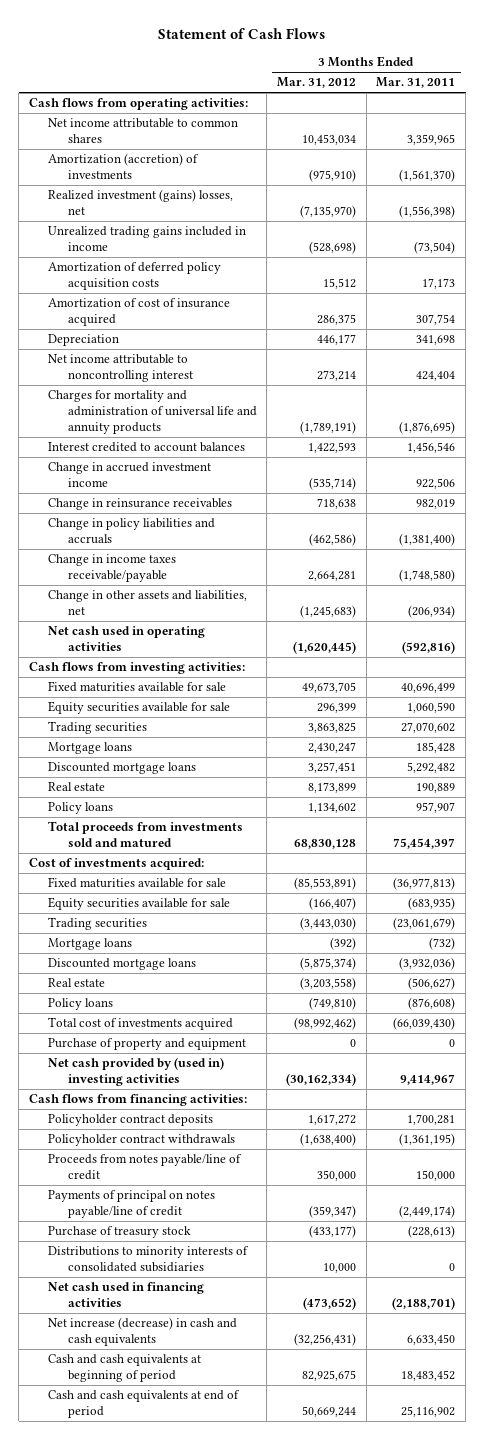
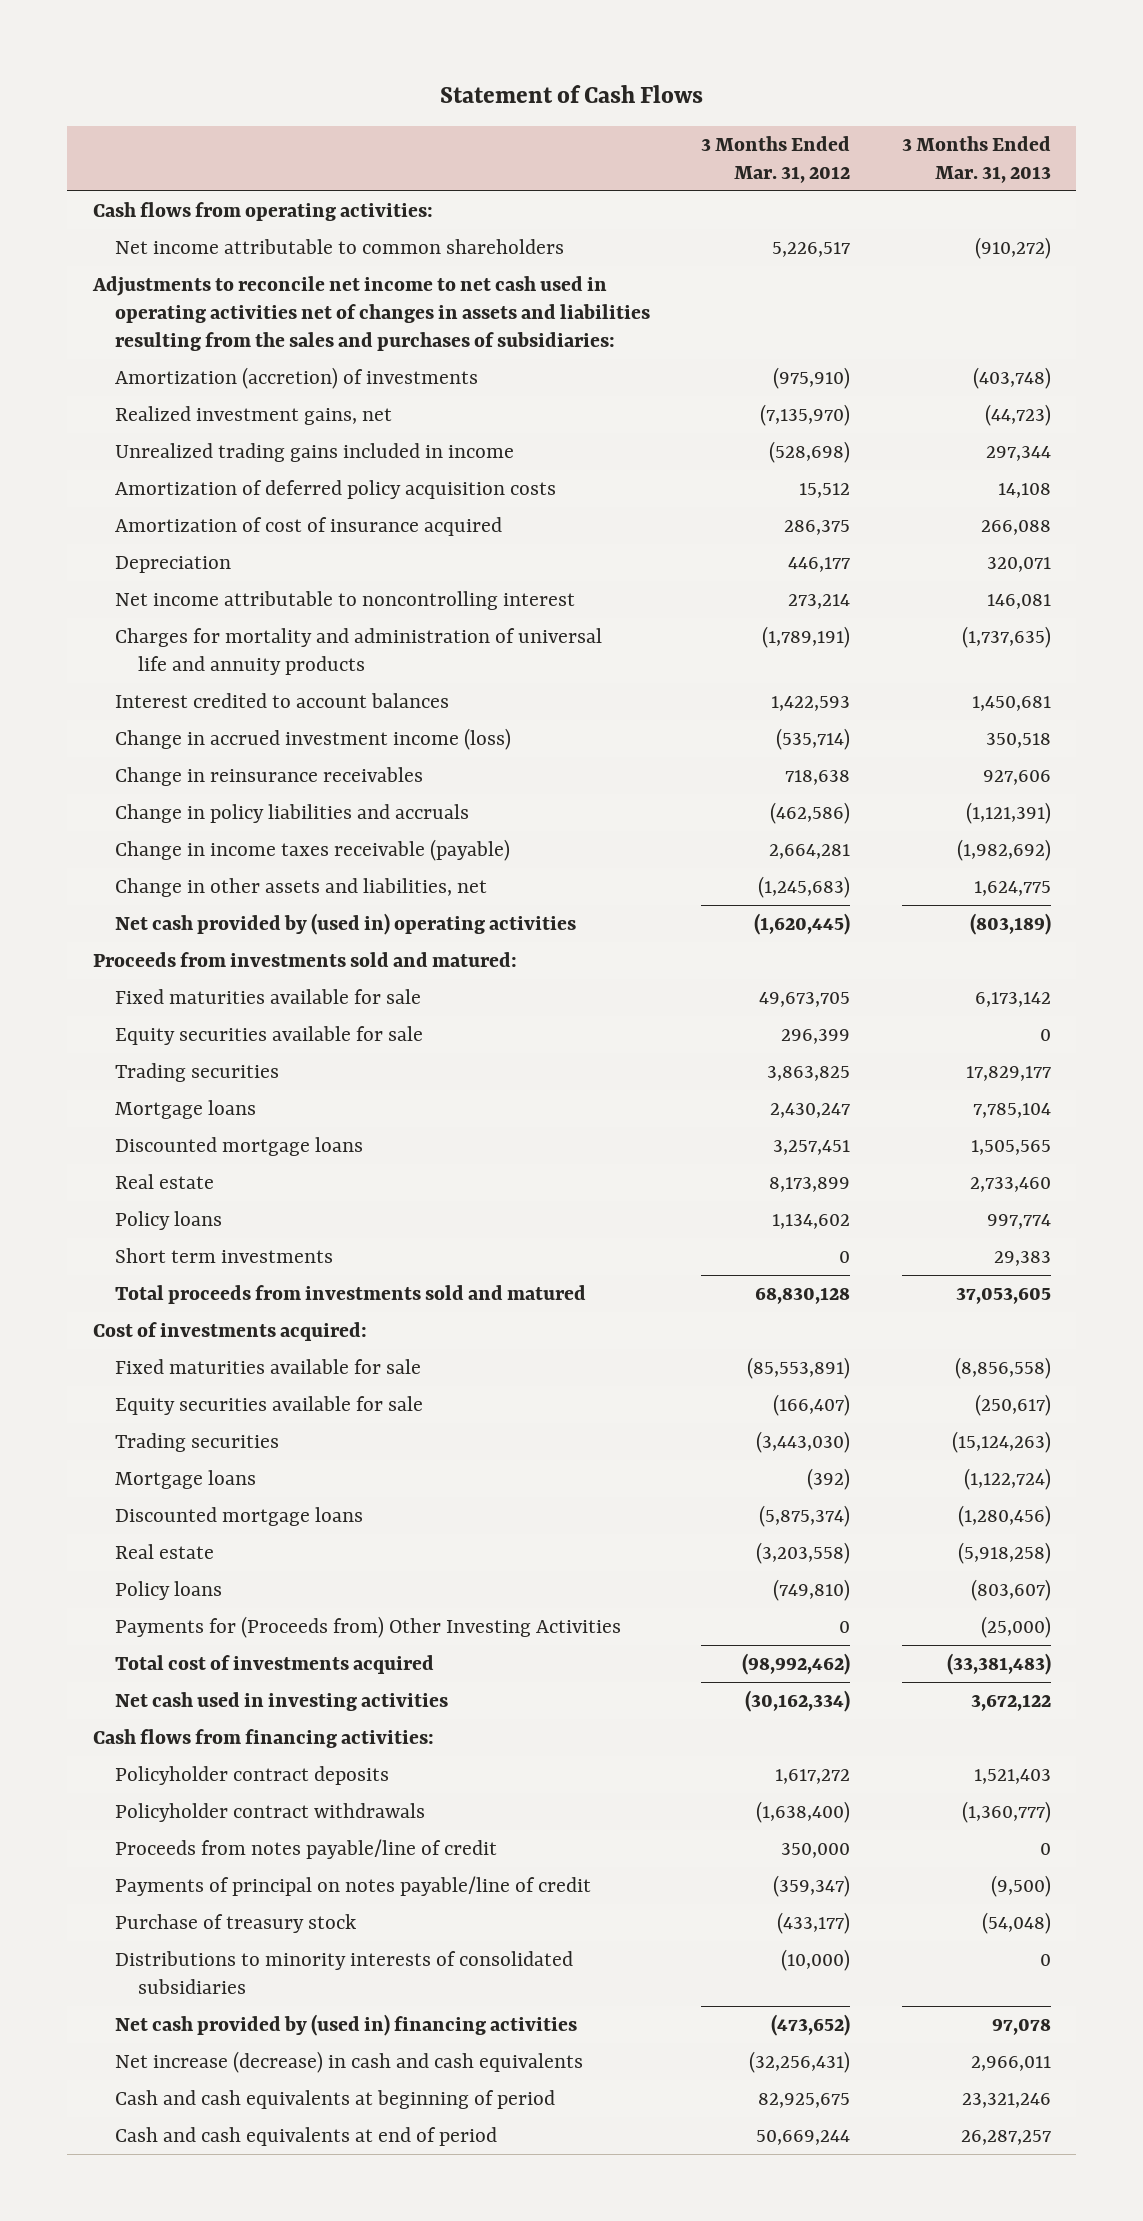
[376,77,456,89] Mar. 31, 2011 -> none
none -> [901,135,1051,183] 3 Months Ended Mar. 31, 2013
[48,118,239,143] Net income attributable to common shares -> [115,239,565,255] Net income attributable to common shareholders
[302,133,357,145] 10,453,034 -> [772,242,851,258] 5,226,517
none -> [91,276,651,352] Adjustments to reconcile net income to net cash used in operating activities net of changes in assets and liabilities resulting from the sales and purchases of subsidiaries:
[48,189,234,215] Realized investment (gains) losses, net -> [115,406,393,426] Realized investment gains, net
[48,462,212,487] Change in accrued investment income -> [115,728,512,751] Change in accrued investment income (loss)
[48,554,177,582] Change in income taxes receivable/payable -> [115,839,511,862] Change in income taxes receivable (payable)
[29,662,246,675] Cash flows from investing activities: -> none
[48,626,206,651] Net cash used in operating activities -> [115,913,577,936] Net cash provided by (used in) operating activities
none -> [92,952,517,968] Proceeds from investments sold and matured:
none -> [115,1248,334,1264] Short term investments
none -> [115,1616,622,1639] Payments for (Proceeds from) Other Investing Activities
[48,1038,247,1051] Purchase of property and equipment -> none
[48,1057,225,1086] Net cash provided by (used in) investing activities -> [115,1692,449,1712] Net cash used in investing activities
[323,1262,357,1273] 10,000 -> [781,1949,851,1972] (10,000)
[48,1282,205,1307] Net cash used in financing activities -> [115,2014,578,2037] Net cash provided by (used in) financing activities

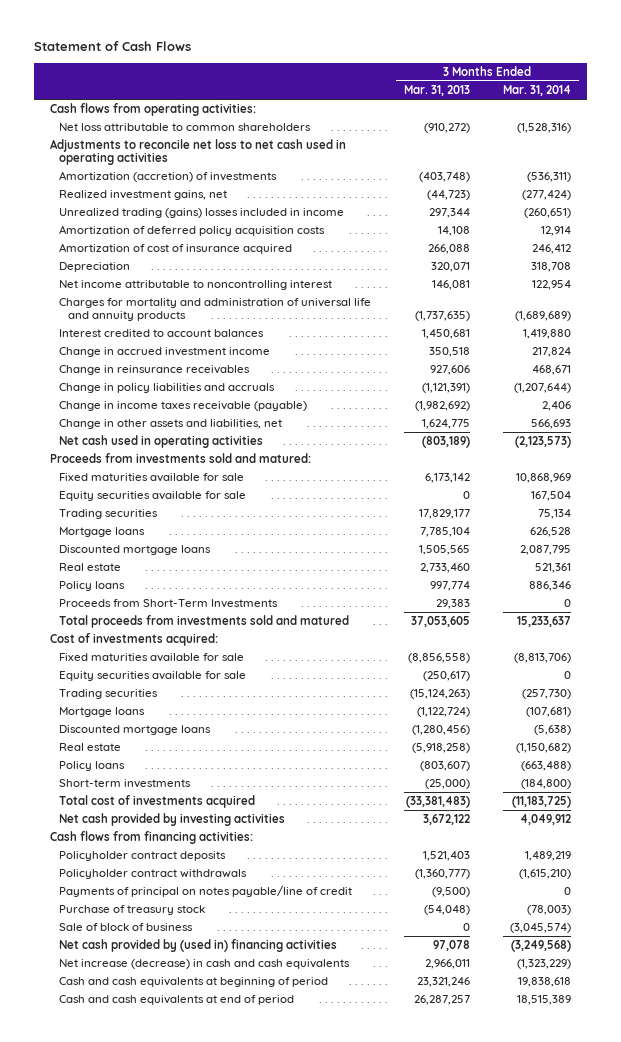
[701,135,851,183] 3 Months Ended Mar. 31, 2012 -> none
none -> [502,85,571,97] Mar. 31, 2014
[115,239,565,255] Net income attributable to common shareholders -> [59,123,312,132] Net loss attributable to common shareholders
[91,276,651,352] Adjustments to reconcile net income to net cash used in operating activities net of changes in assets and liabilities resulting from the sales and purchases of subsidiaries: -> [49,139,346,166] Adjustments to reconcile net loss to net cash used in operating activities
[115,443,515,463] Unrealized trading gains included in income -> [59,208,345,219] Unrealized trading (gains) losses included in income
[115,728,512,751] Change in accrued investment income (loss) -> [59,347,271,358] Change in accrued investment income
[115,913,577,936] Net cash provided by (used in) operating activities -> [59,435,264,449] Net cash used in operating activities
[115,1248,334,1264] Short term investments -> [59,599,279,609] Proceeds from Short-Term Investments
[115,1616,622,1639] Payments for (Proceeds from) Other Investing Activities -> [59,779,192,789] Short-term investments
[115,1692,449,1712] Net cash used in investing activities -> [59,813,286,827] Net cash provided by investing activities
[115,1839,498,1860] Proceeds from notes payable/line of credit -> none
[115,1951,574,1995] Distributions to minority interests of consolidated subsidiaries -> none
none -> [59,923,194,932] Sale of block of business

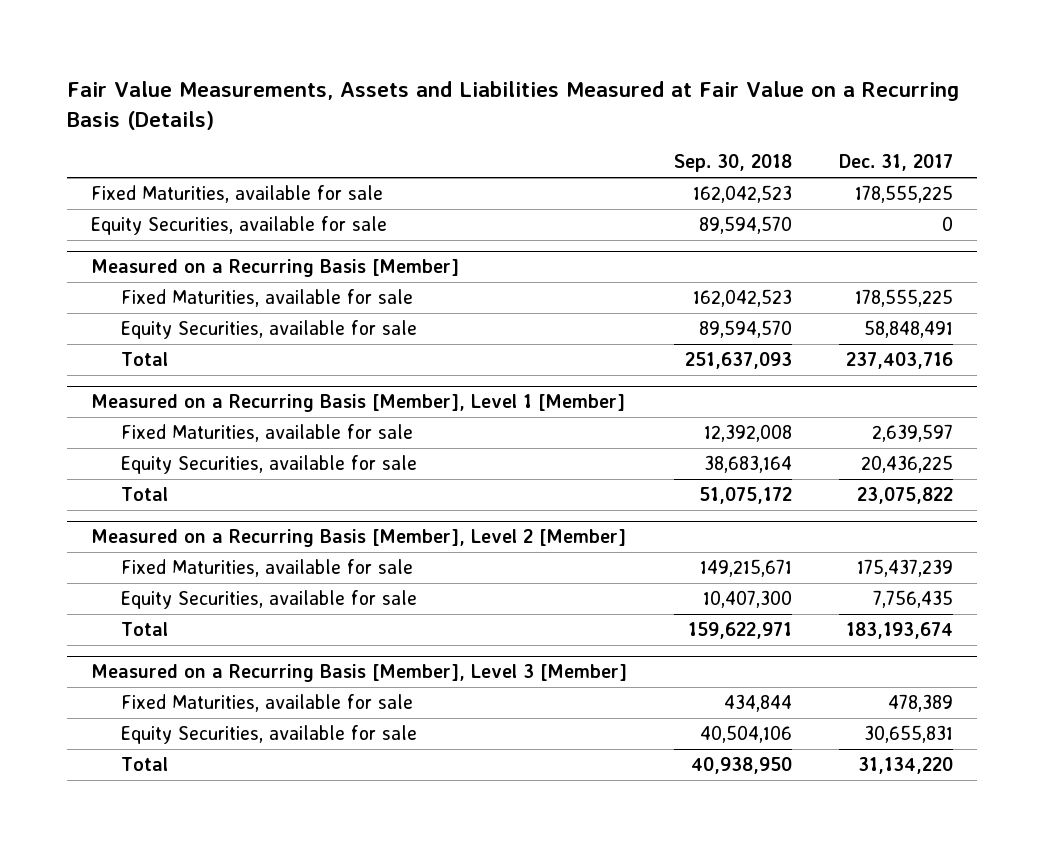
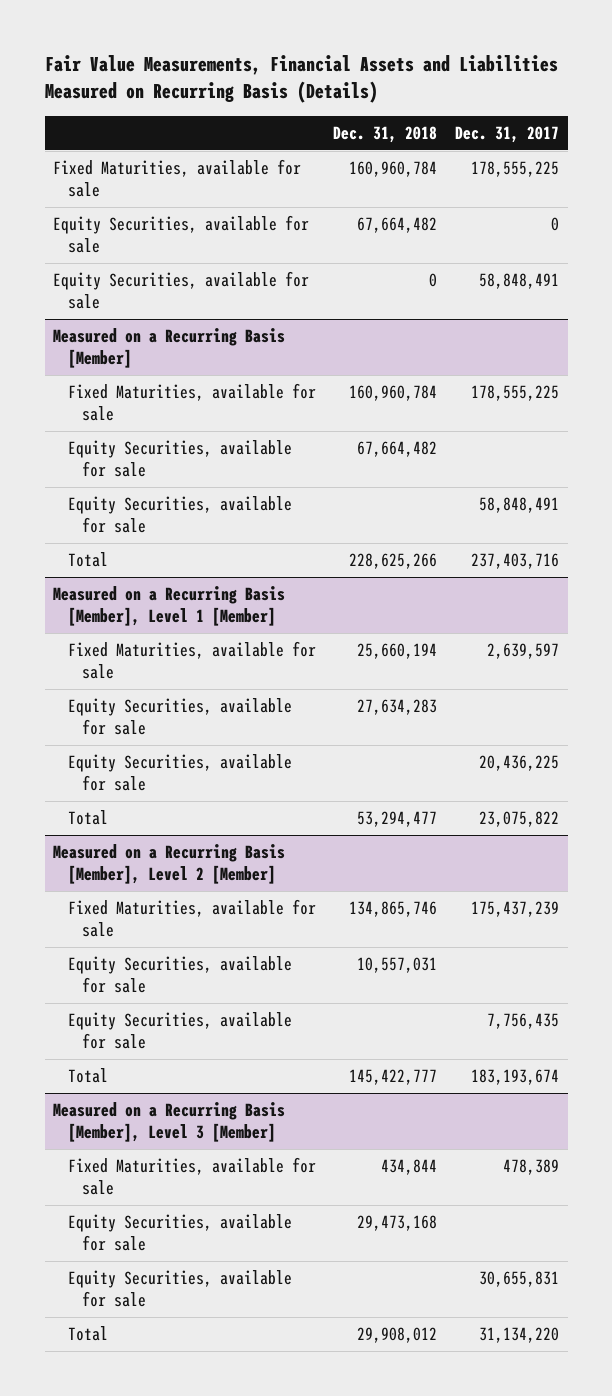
[67,81,960,131] Fair Value Measurements, Assets and Liabilities Measured at Fair Value on a Recurring Basis (Details) -> [44,55,558,104] Fair Value Measurements, Financial Assets and Liabilities Measured on Recurring Basis (Details)
[673,154,792,173] Sep. 30, 2018 -> none
none -> [333,125,438,143] Dec. 31, 2018
none -> [53,271,310,309] Equity Securities, available for sale
none -> [67,440,292,477] Equity Securities, available for sale
none -> [67,698,292,735] Equity Securities, available for sale
none -> [67,956,292,993] Equity Securities, available for sale
none -> [67,1214,292,1251] Equity Securities, available for sale

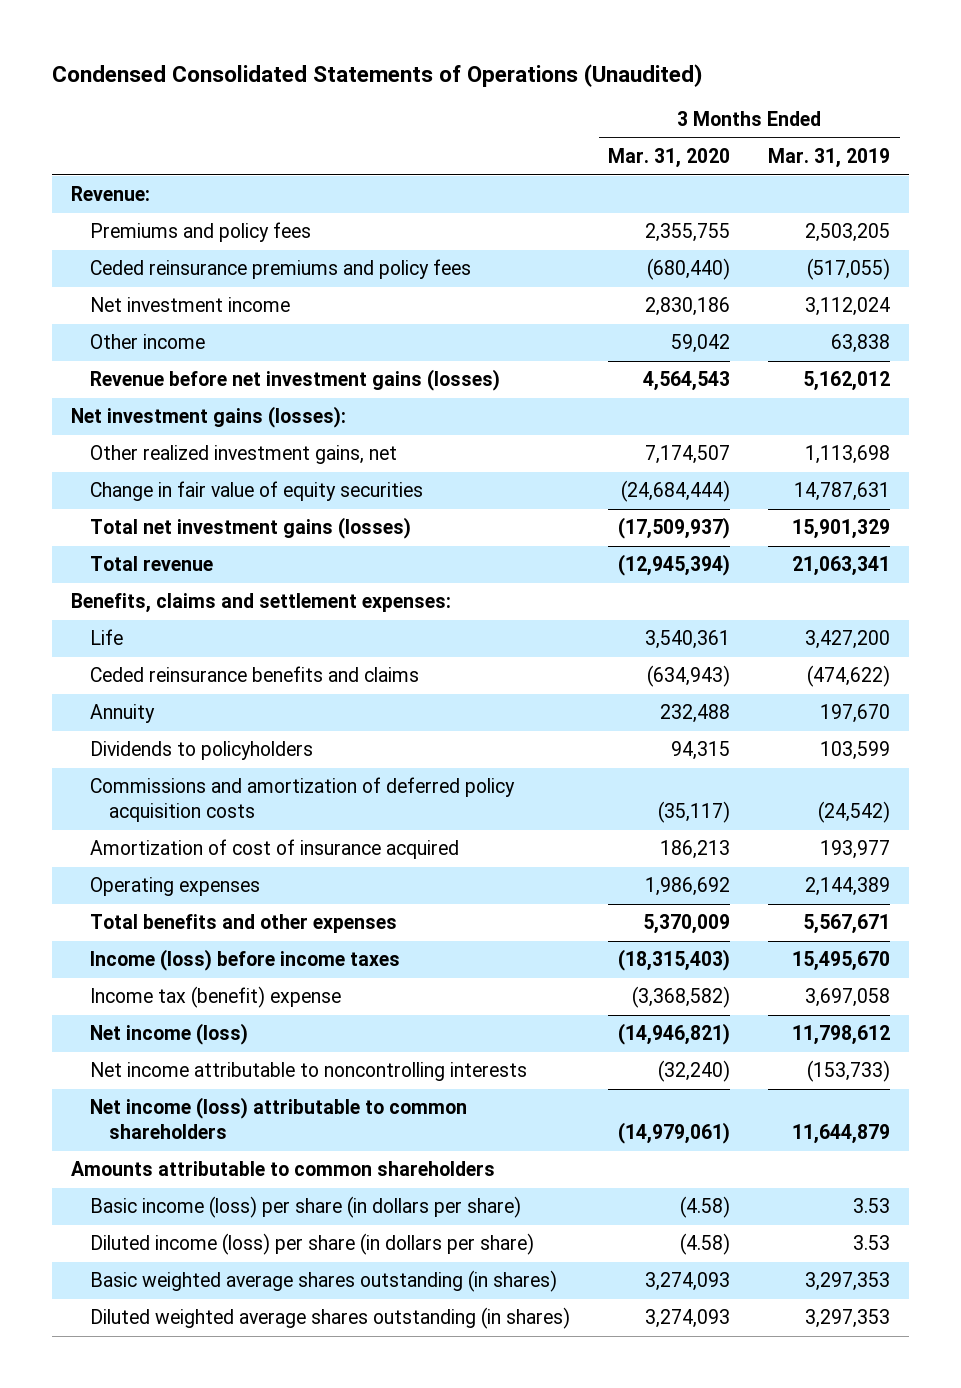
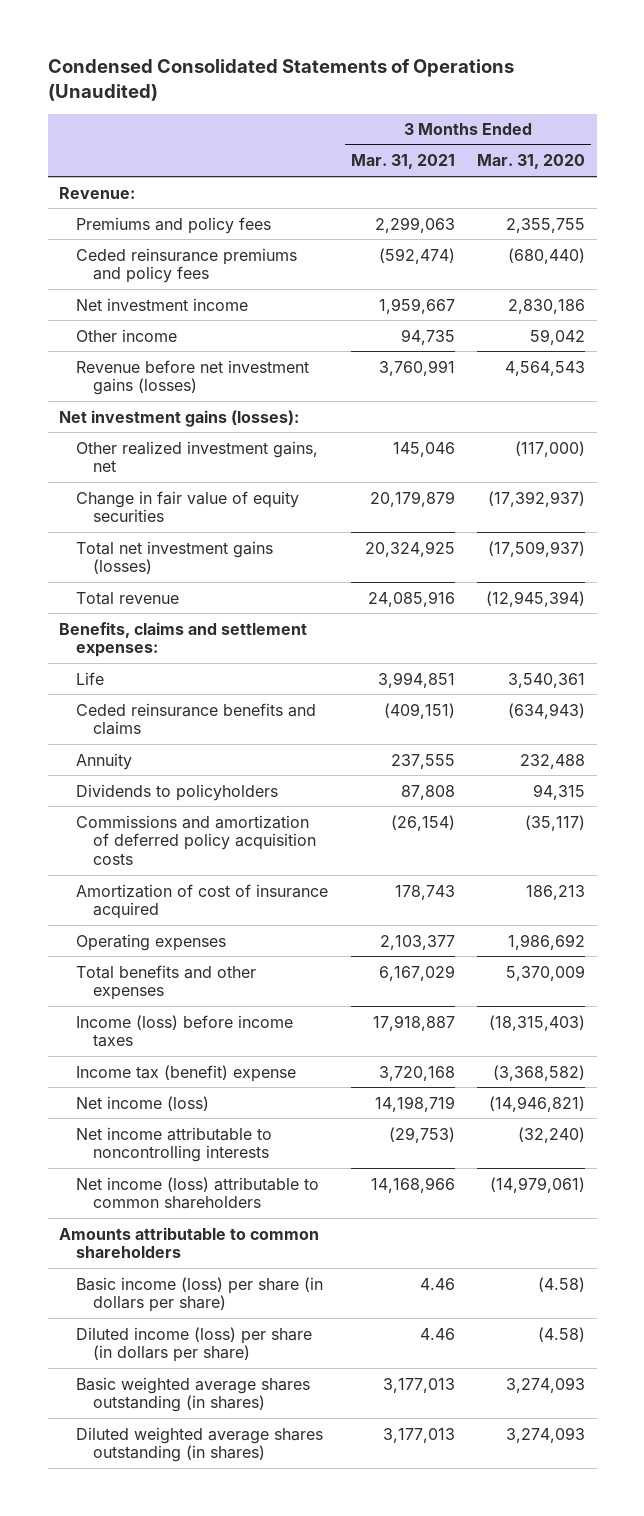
[768,148,891,169] Mar. 31, 2019 -> none
none -> [350,154,455,170] Mar. 31, 2021
[645,445,731,465] 7,174,507 -> [515,440,586,457] (117,000)
[621,480,731,503] (24,684,444) -> [488,490,586,507] (17,392,937)

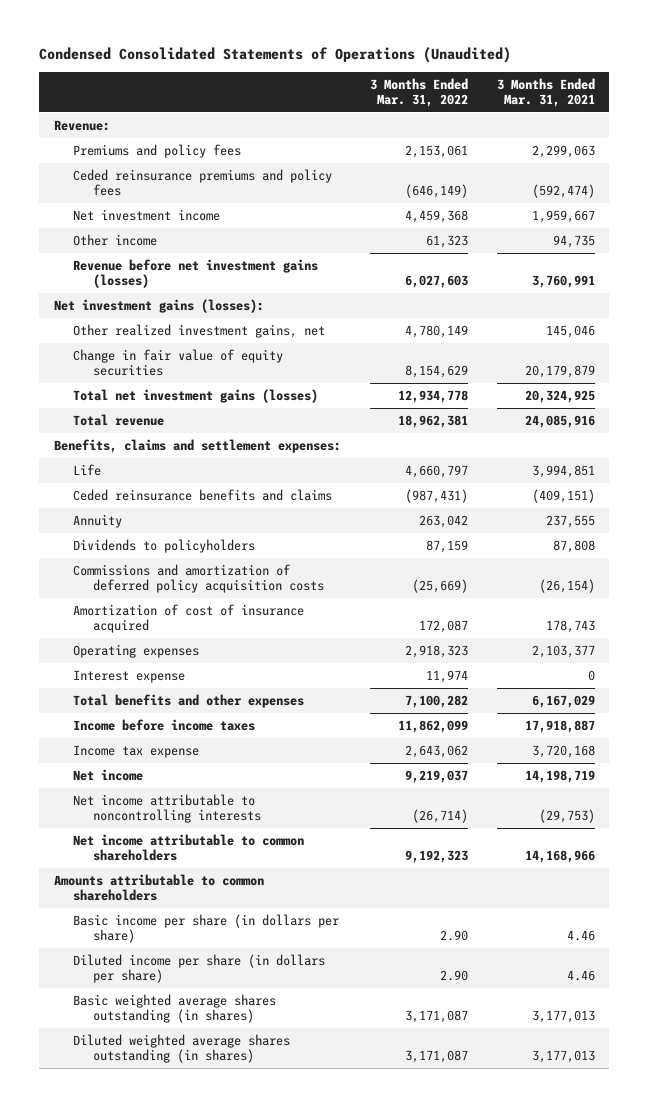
[477,154,586,170] Mar. 31, 2020 -> none
none -> [369,77,468,107] 3 Months Ended Mar. 31, 2022
none -> [73,669,186,683] Interest expense
[75,1014,293,1048] Income (loss) before income taxes -> [73,718,256,731] Income before income taxes
[75,1064,296,1082] Income tax (benefit) expense -> [73,744,200,758] Income tax expense
[75,1095,209,1111] Net income (loss) -> [73,768,144,781] Net income
[75,1176,319,1210] Net income (loss) attributable to common shareholders -> [73,833,305,862] Net income attributable to common shareholders
[75,1276,323,1313] Basic income (loss) per share (in dollars per share) -> [73,913,340,944] Basic income per share (in dollars per share)
[75,1326,312,1363] Diluted income (loss) per share (in dollars per share) -> [73,953,326,984] Diluted income per share (in dollars per share)

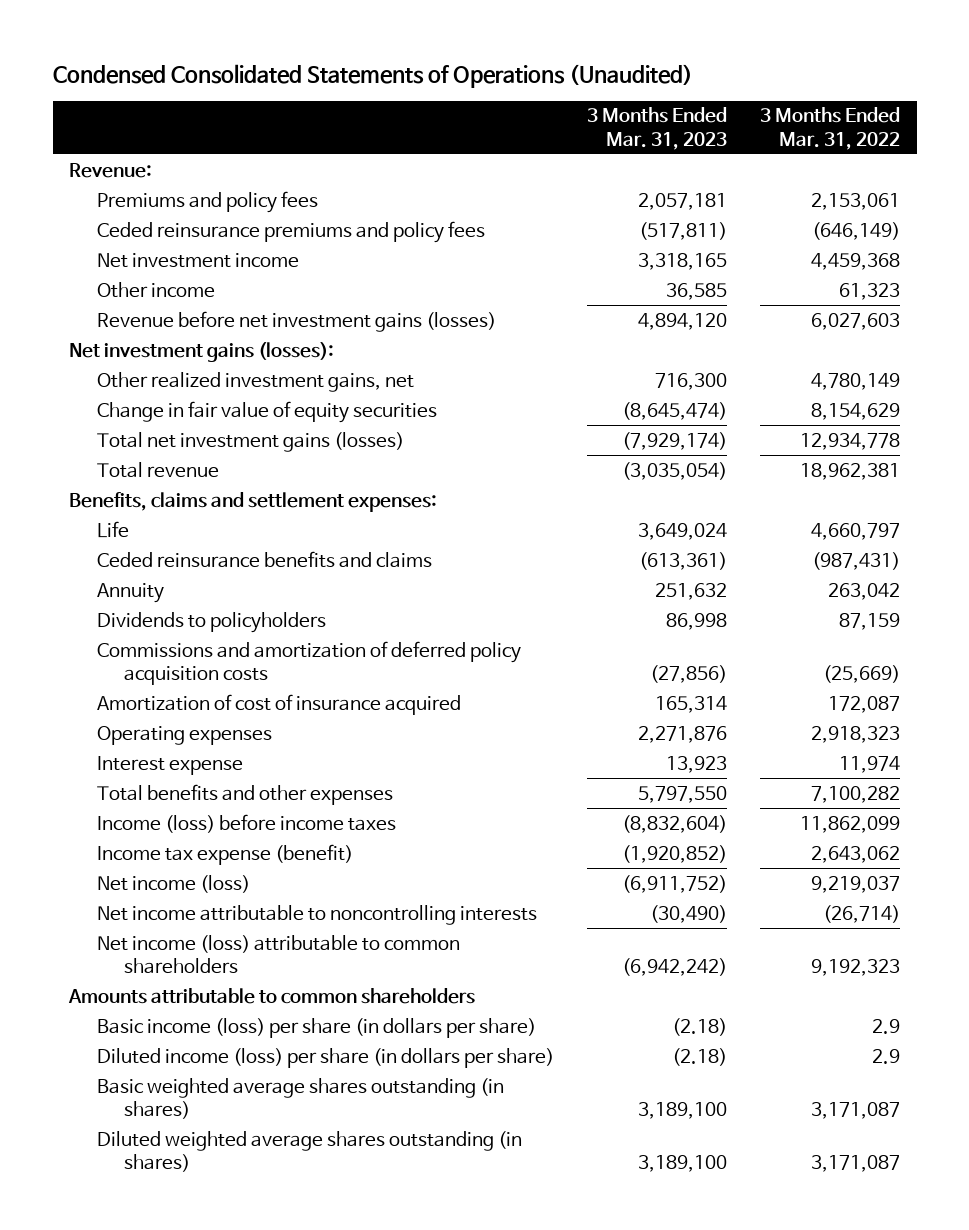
[496,77,595,107] 3 Months Ended Mar. 31, 2021 -> none
none -> [586,107,727,150] 3 Months Ended Mar. 31, 2023
[73,718,256,731] Income before income taxes -> [96,813,396,833] Income (loss) before income taxes
[73,744,200,758] Income tax expense -> [96,843,353,865] Income tax expense (benefit)
[73,768,144,781] Net income -> [96,874,250,893] Net income (loss)
[73,833,305,862] Net income attributable to common shareholders -> [96,934,460,975] Net income (loss) attributable to common shareholders
[73,913,340,944] Basic income per share (in dollars per share) -> [96,1017,536,1038] Basic income (loss) per share (in dollars per share)
[439,930,468,942] 2.90 -> [871,1018,900,1034] 2.9
[73,953,326,984] Diluted income per share (in dollars per share) -> [96,1047,554,1068] Diluted income (loss) per share (in dollars per share)
[439,970,468,982] 2.90 -> [871,1048,900,1064] 2.9

